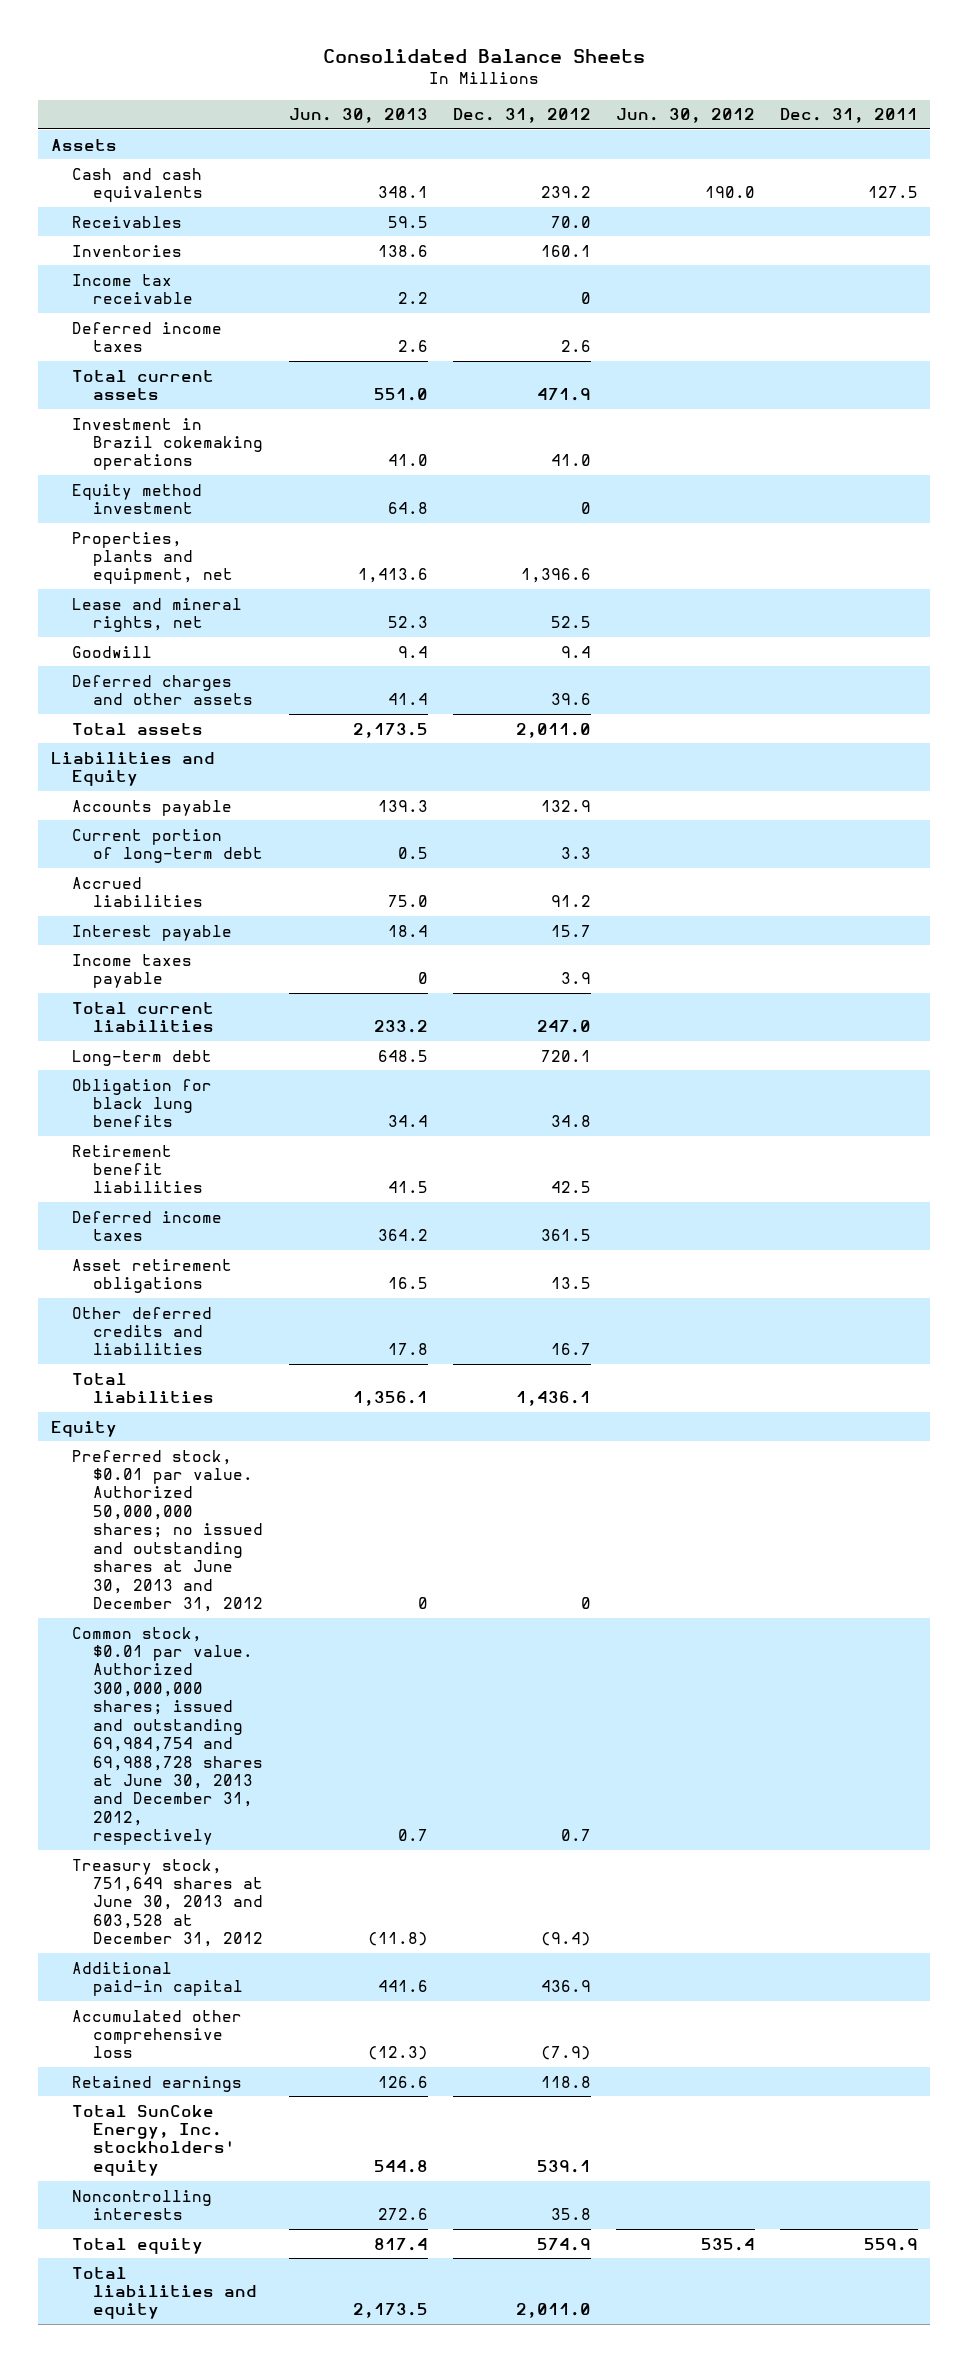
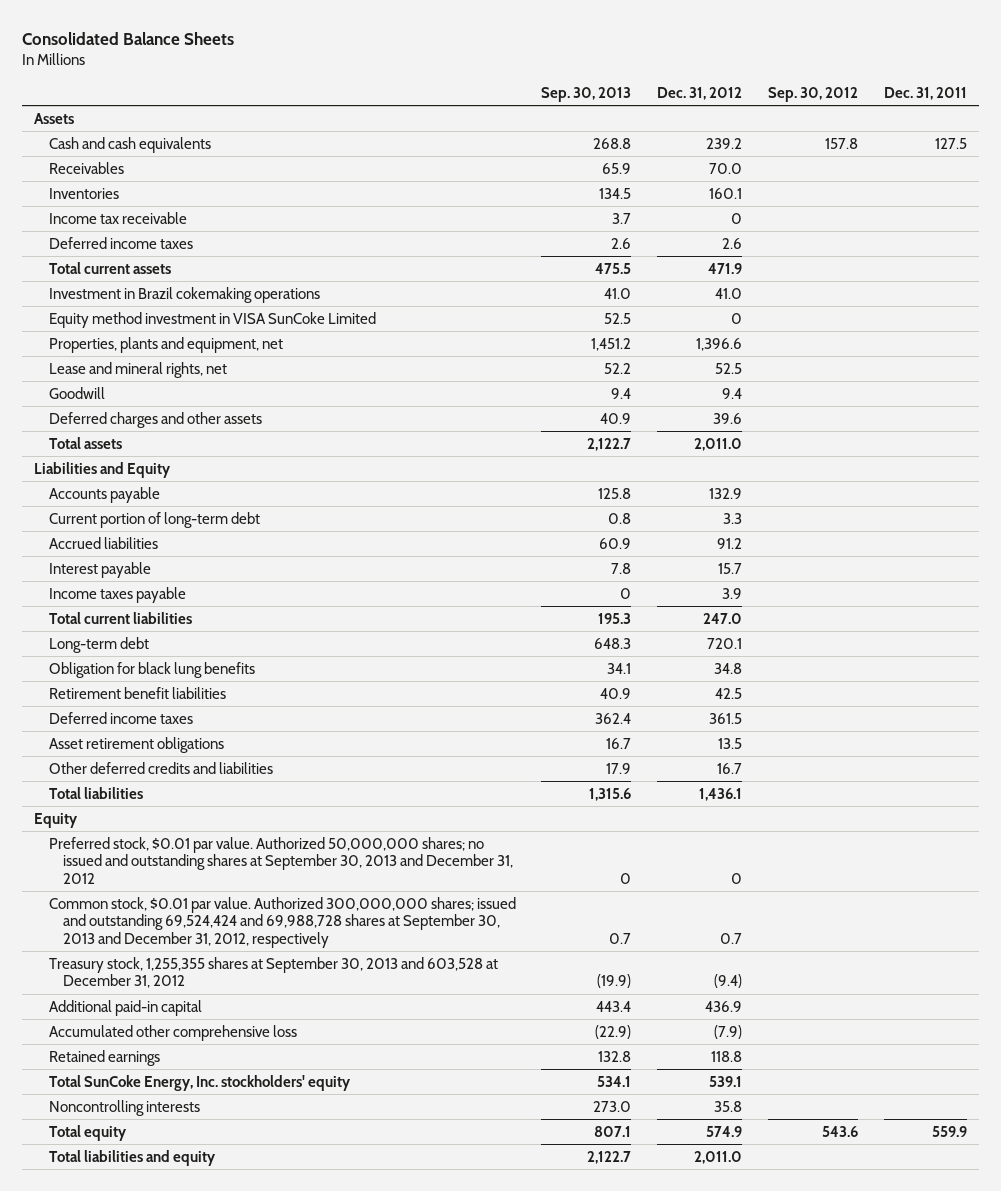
[288,108,428,124] Jun. 30, 2013 -> none
[615,108,755,124] Jun. 30, 2012 -> none
none -> [541,86,632,102] Sep. 30, 2013
none -> [767,86,858,102] Sep. 30, 2012
[72,483,203,515] Equity method investment -> [48,311,376,328] Equity method investment in VISA SunCoke Limited
[72,1449,264,1612] Preferred stock, $0.01 par value. Authorized 50,000,000 shares; no issued and outstanding shares at June 30, 2013 and December 31, 2012 -> [48,836,513,884] Preferred stock, $0.01 par value. Authorized 50,000,000 shares; no issued and outstanding shares at September 30, 2013 and December 31, 2012
[72,1626,264,1846] Common stock, $0.01 par value. Authorized 300,000,000 shares; issued and outstanding 69,984,754 and 69,988,728 shares at June 30, 2013 and December 31, 2012, respectively -> [48,896,516,948] Common stock, $0.01 par value. Authorized 300,000,000 shares; issued and outstanding 69,524,424 and 69,988,728 shares at September 30, 2013 and December 31, 2012, respectively
[72,1858,264,1948] Treasury stock, 751,649 shares at June 30, 2013 and 603,528 at December 31, 2012 -> [48,956,498,989] Treasury stock, 1,255,355 shares at September 30, 2013 and 603,528 at December 31, 2012

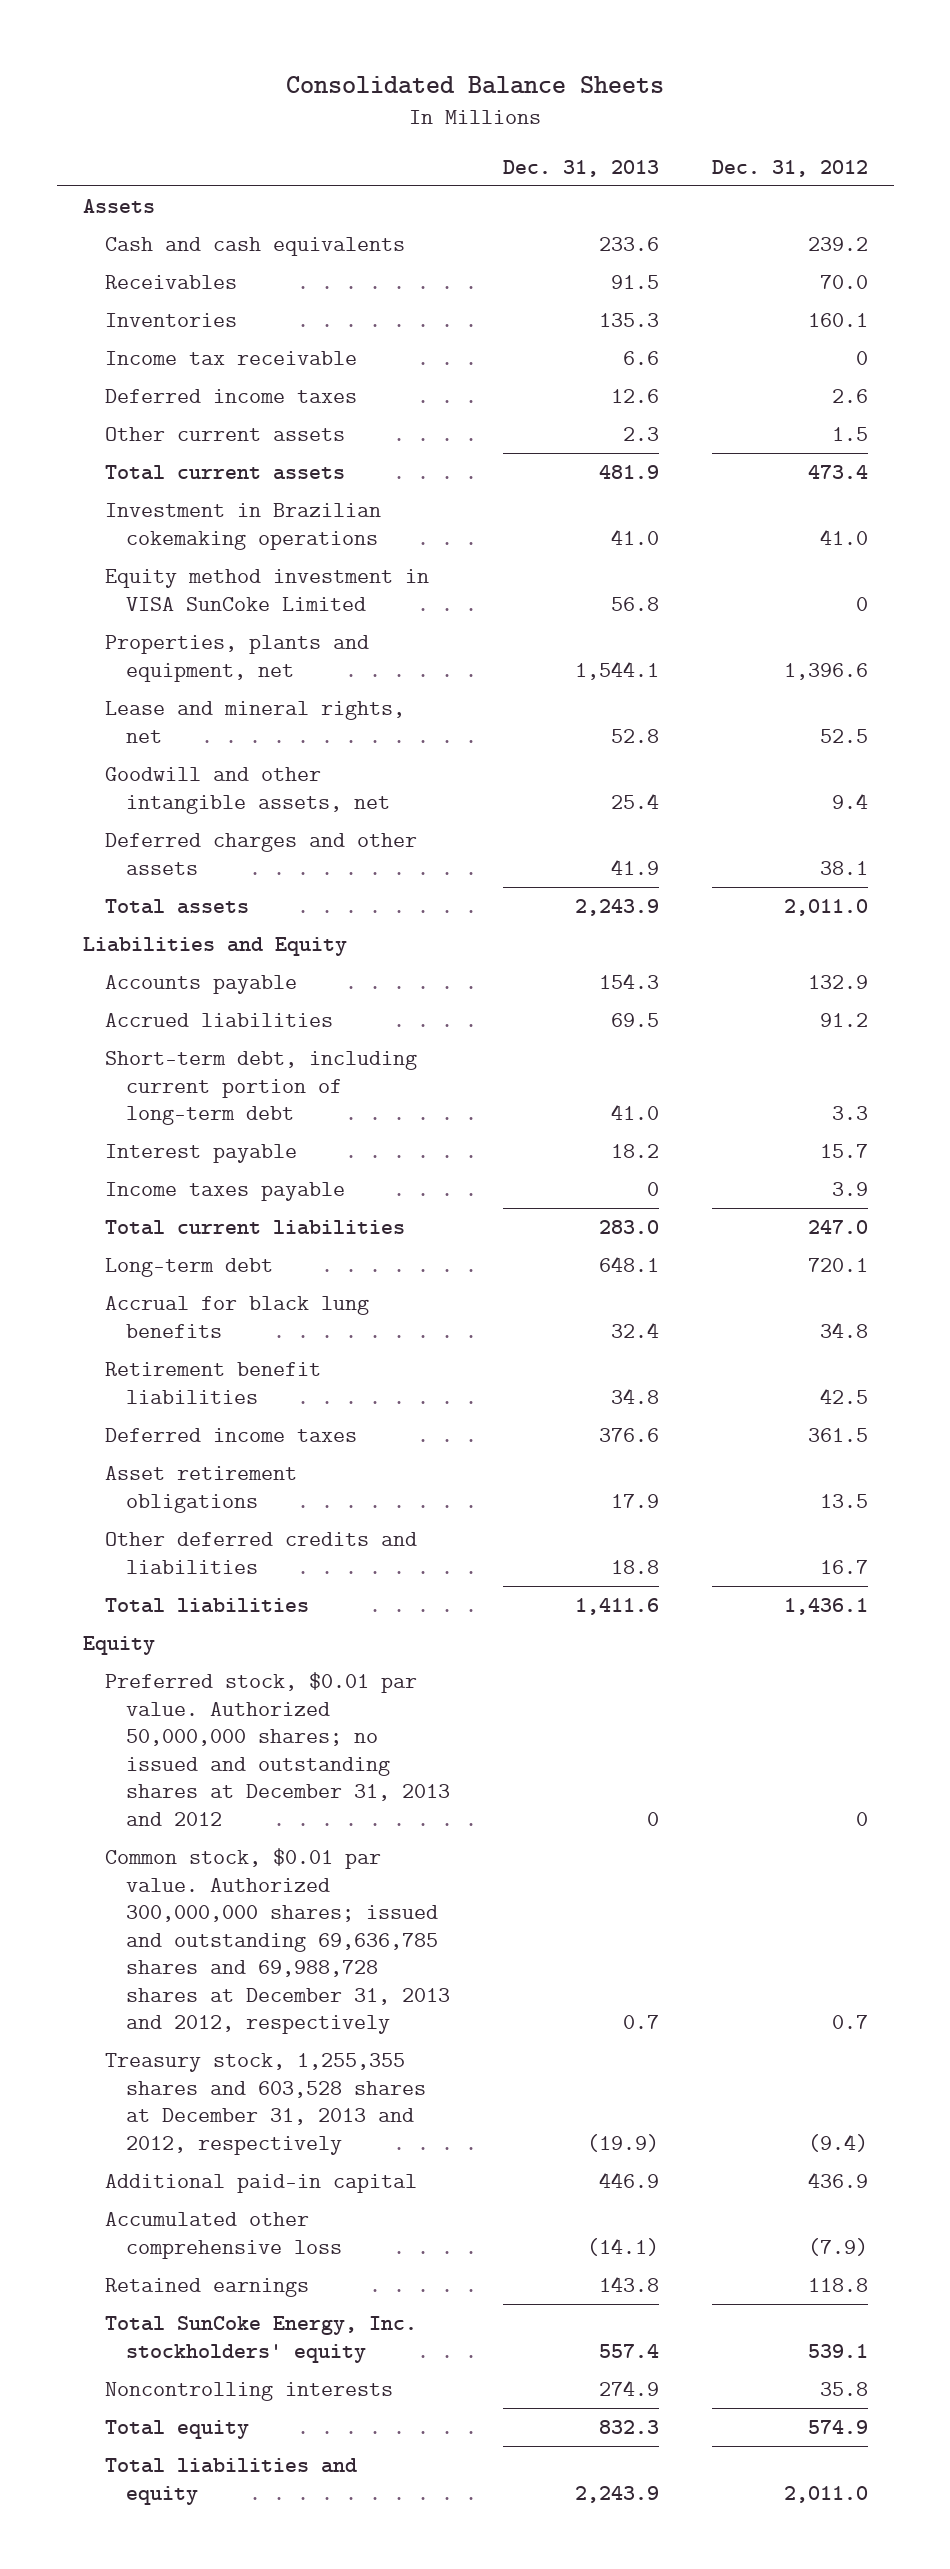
[541,86,632,102] Sep. 30, 2013 -> none
[767,86,858,102] Sep. 30, 2012 -> none
[883,86,967,100] Dec. 31, 2011 -> none
none -> [502,159,659,177] Dec. 31, 2013
none -> [104,427,345,442] Other current assets
[708,262,743,274] 471.9 -> [807,465,868,480] 473.4
[48,286,320,303] Investment in Brazil cokemaking operations -> [104,503,381,550] Investment in Brazilian cokemaking operations
[48,386,105,399] Goodwill -> none
none -> [104,767,391,814] Goodwill and other intangible assets, net
[713,412,743,424] 39.6 -> [819,860,868,875] 38.1
[48,511,260,528] Current portion of long-term debt -> none
none -> [104,1051,417,1126] Short-term debt, including current portion of long-term debt
[48,661,255,678] Obligation for black lung benefits -> [104,1296,369,1338] Accrual for black lung benefits
[48,836,513,884] Preferred stock, $0.01 par value. Authorized 50,000,000 shares; no issued and outstanding shares at September 30, 2013 and December 31, 2012 -> [104,1672,451,1826] Preferred stock, $0.01 par value. Authorized 50,000,000 shares; no issued and outstanding shares at December 31, 2013 and 2012
[48,896,516,948] Common stock, $0.01 par value. Authorized 300,000,000 shares; issued and outstanding 69,524,424 and 69,988,728 shares at September 30, 2013 and December 31, 2012, respectively -> [104,1848,451,2035] Common stock, $0.01 par value. Authorized 300,000,000 shares; issued and outstanding 69,636,785 shares and 69,988,728 shares at December 31, 2013 and 2012, respectively
[48,956,498,989] Treasury stock, 1,255,355 shares at September 30, 2013 and 603,528 at December 31, 2012 -> [104,2053,427,2155] Treasury stock, 1,255,355 shares and 603,528 shares at December 31, 2013 and 2012, respectively

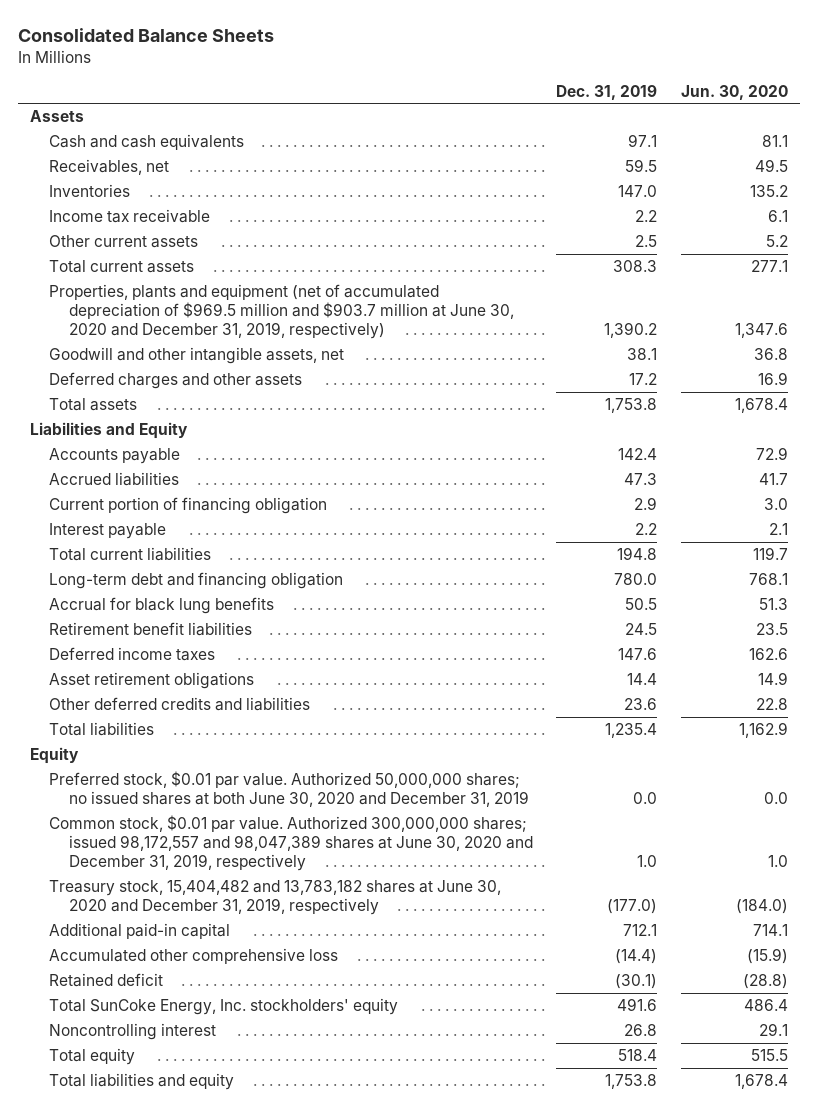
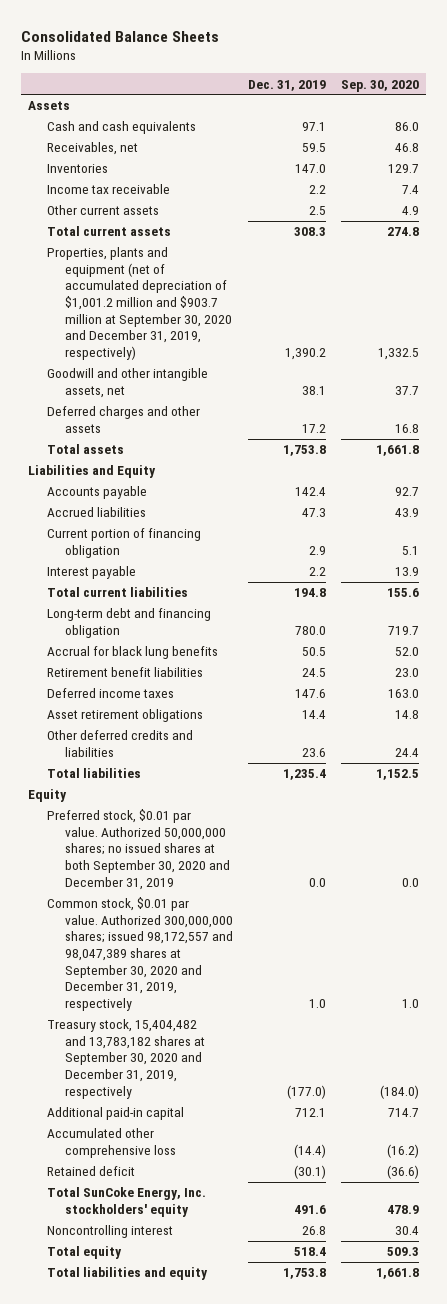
[681,84,789,100] Jun. 30, 2020 -> none
none -> [340,79,419,92] Sep. 30, 2020
[49,283,514,340] Properties, plants and equipment (net of accumulated depreciation of $969.5 million and $903.7 million at June 30, 2020 and December 31, 2019, respectively) -> [46,247,233,360] Properties, plants and equipment (net of accumulated depreciation of $1,001.2 million and $903.7 million at September 30, 2020 and December 31, 2019, respectively)
[49,770,529,808] Preferred stock, $0.01 par value. Authorized 50,000,000 shares; no issued shares at both June 30, 2020 and December 31, 2019 -> [46,809,231,890] Preferred stock, $0.01 par value. Authorized 50,000,000 shares; no issued shares at both September 30, 2020 and December 31, 2019
[49,814,533,872] Common stock, $0.01 par value. Authorized 300,000,000 shares; issued 98,172,557 and 98,047,389 shares at June 30, 2020 and December 31, 2019, respectively -> [46,897,234,1011] Common stock, $0.01 par value. Authorized 300,000,000 shares; issued 98,172,557 and 98,047,389 shares at September 30, 2020 and December 31, 2019, respectively
[49,879,502,916] Treasury stock, 15,404,482 and 13,783,182 shares at June 30, 2020 and December 31, 2019, respectively -> [46,1019,206,1099] Treasury stock, 15,404,482 and 13,783,182 shares at September 30, 2020 and December 31, 2019, respectively

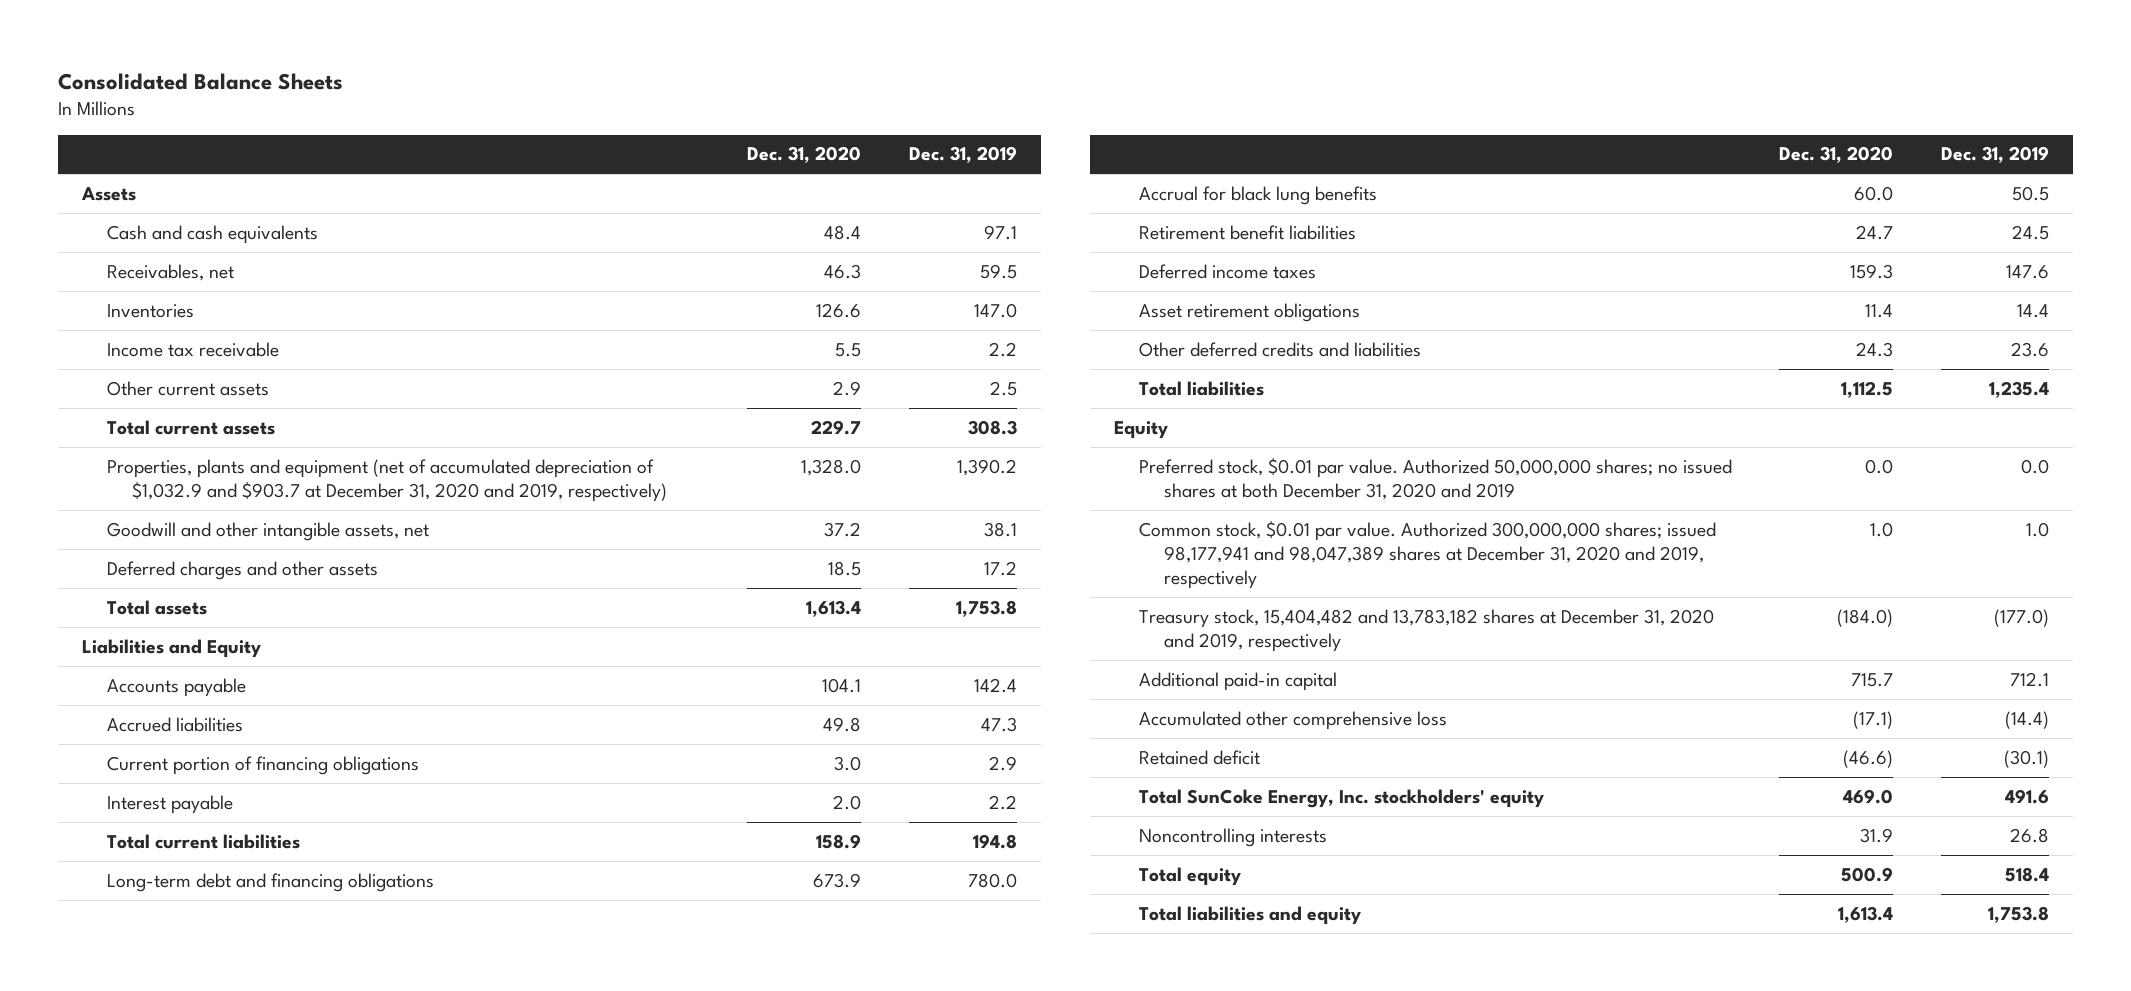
[340,79,419,92] Sep. 30, 2020 -> none
none -> [747,146,862,164] Dec. 31, 2020
[46,247,233,360] Properties, plants and equipment (net of accumulated depreciation of $1,001.2 million and $903.7 million at September 30, 2020 and December 31, 2019, respectively) -> [106,458,667,502] Properties, plants and equipment (net of accumulated depreciation of $1,032.9 and $903.7 at December 31, 2020 and 2019, respectively)
[46,528,201,558] Current portion of financing obligation -> [106,755,419,775] Current portion of financing obligations
[46,608,211,638] Long-term debt and financing obligation -> [106,872,434,892] Long-term debt and financing obligations
[46,809,231,890] Preferred stock, $0.01 par value. Authorized 50,000,000 shares; no issued shares at both September 30, 2020 and December 31, 2019 -> [1138,457,1732,500] Preferred stock, $0.01 par value. Authorized 50,000,000 shares; no issued shares at both December 31, 2020 and 2019
[46,897,234,1011] Common stock, $0.01 par value. Authorized 300,000,000 shares; issued 98,172,557 and 98,047,389 shares at September 30, 2020 and December 31, 2019, respectively -> [1138,520,1716,590] Common stock, $0.01 par value. Authorized 300,000,000 shares; issued 98,177,941 and 98,047,389 shares at December 31, 2020 and 2019, respectively
[46,1019,206,1099] Treasury stock, 15,404,482 and 13,783,182 shares at September 30, 2020 and December 31, 2019, respectively -> [1138,608,1714,652] Treasury stock, 15,404,482 and 13,783,182 shares at December 31, 2020 and 2019, respectively
[46,1225,173,1239] Noncontrolling interest -> [1138,827,1327,847] Noncontrolling interests

